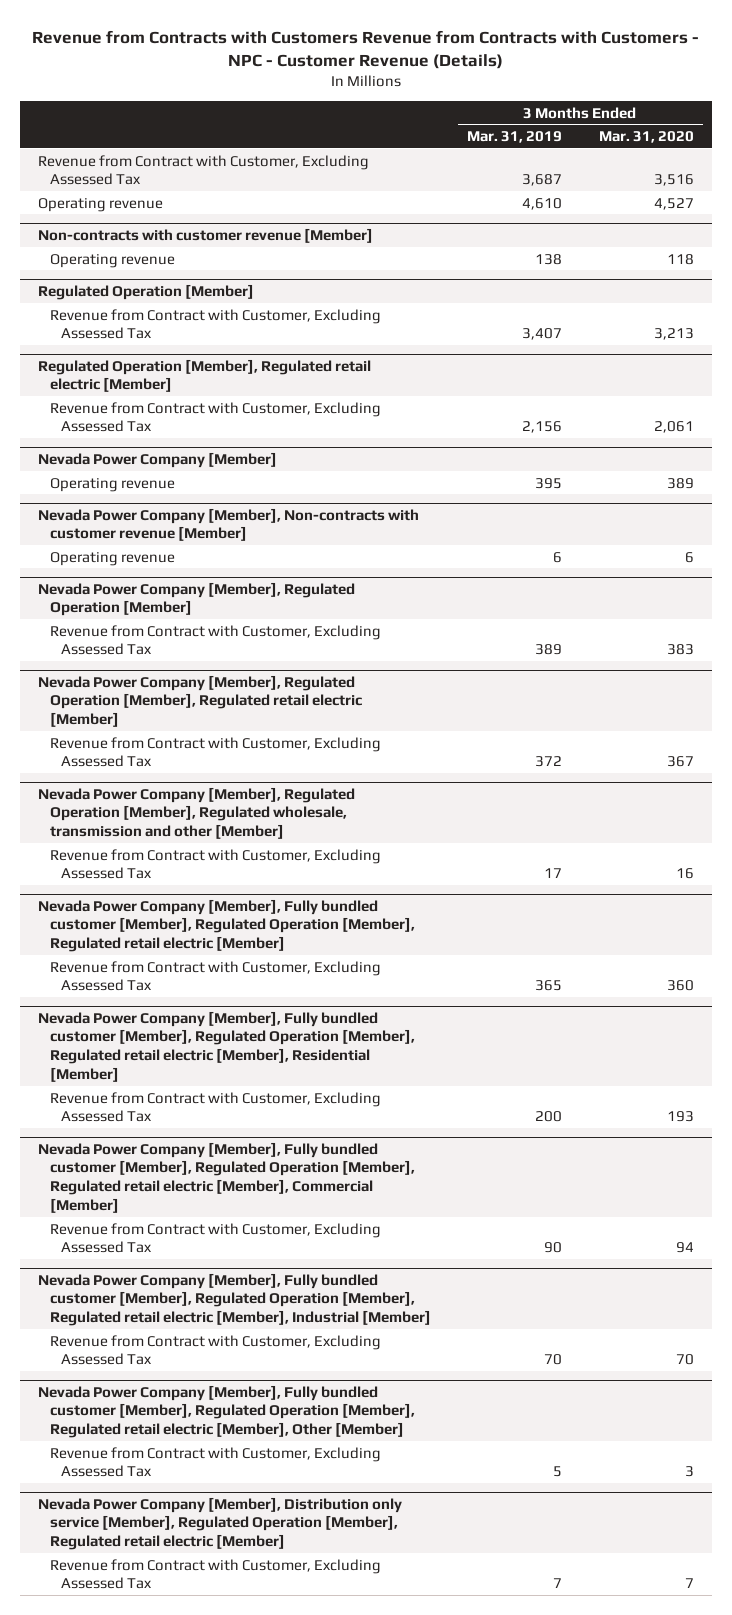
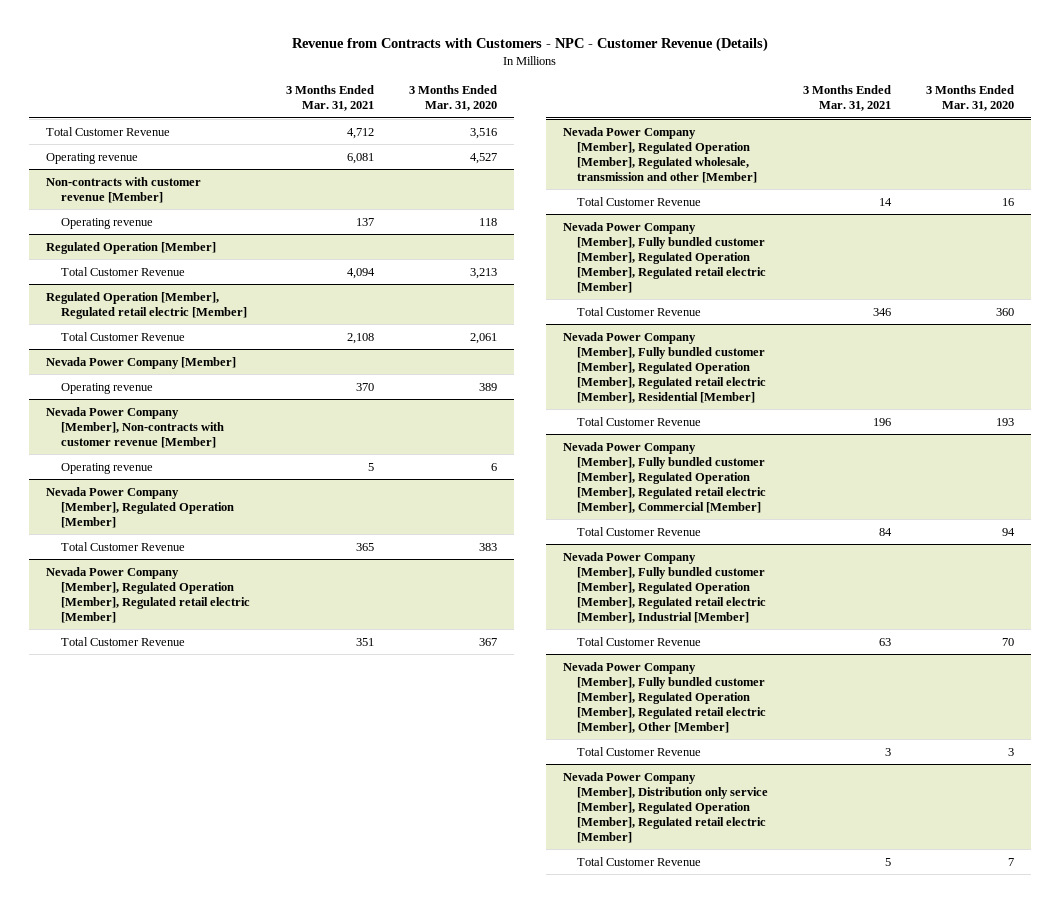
[31,29,699,69] Revenue from Contracts with Customers Revenue from Contracts with Customers - NPC - Customer Revenue (Details) -> [291,37,768,53] Revenue from Contracts with Customers - NPC - Customer Revenue (Details)
[467,130,563,143] Mar. 31, 2019 -> none
none -> [286,85,375,112] 3 Months Ended Mar. 31, 2021
[37,154,369,186] Revenue from Contract with Customer, Excluding Assessed Tax -> [46,126,171,136] Total Customer Revenue
[49,308,381,340] Revenue from Contract with Customer, Excluding Assessed Tax -> [60,266,185,276] Total Customer Revenue
[49,401,381,433] Revenue from Contract with Customer, Excluding Assessed Tax -> [60,331,185,341] Total Customer Revenue
[49,624,381,656] Revenue from Contract with Customer, Excluding Assessed Tax -> [60,541,185,551] Total Customer Revenue
[49,736,381,768] Revenue from Contract with Customer, Excluding Assessed Tax -> [60,636,185,646] Total Customer Revenue
[49,848,381,880] Revenue from Contract with Customer, Excluding Assessed Tax -> [577,196,702,206] Total Customer Revenue
[49,960,381,992] Revenue from Contract with Customer, Excluding Assessed Tax -> [577,306,702,316] Total Customer Revenue
[49,1091,381,1123] Revenue from Contract with Customer, Excluding Assessed Tax -> [577,416,702,426] Total Customer Revenue
[49,1222,381,1254] Revenue from Contract with Customer, Excluding Assessed Tax -> [577,526,702,536] Total Customer Revenue
[49,1334,381,1366] Revenue from Contract with Customer, Excluding Assessed Tax -> [577,636,702,646] Total Customer Revenue
[49,1446,381,1478] Revenue from Contract with Customer, Excluding Assessed Tax -> [577,746,702,756] Total Customer Revenue
[49,1558,381,1590] Revenue from Contract with Customer, Excluding Assessed Tax -> [577,856,702,866] Total Customer Revenue

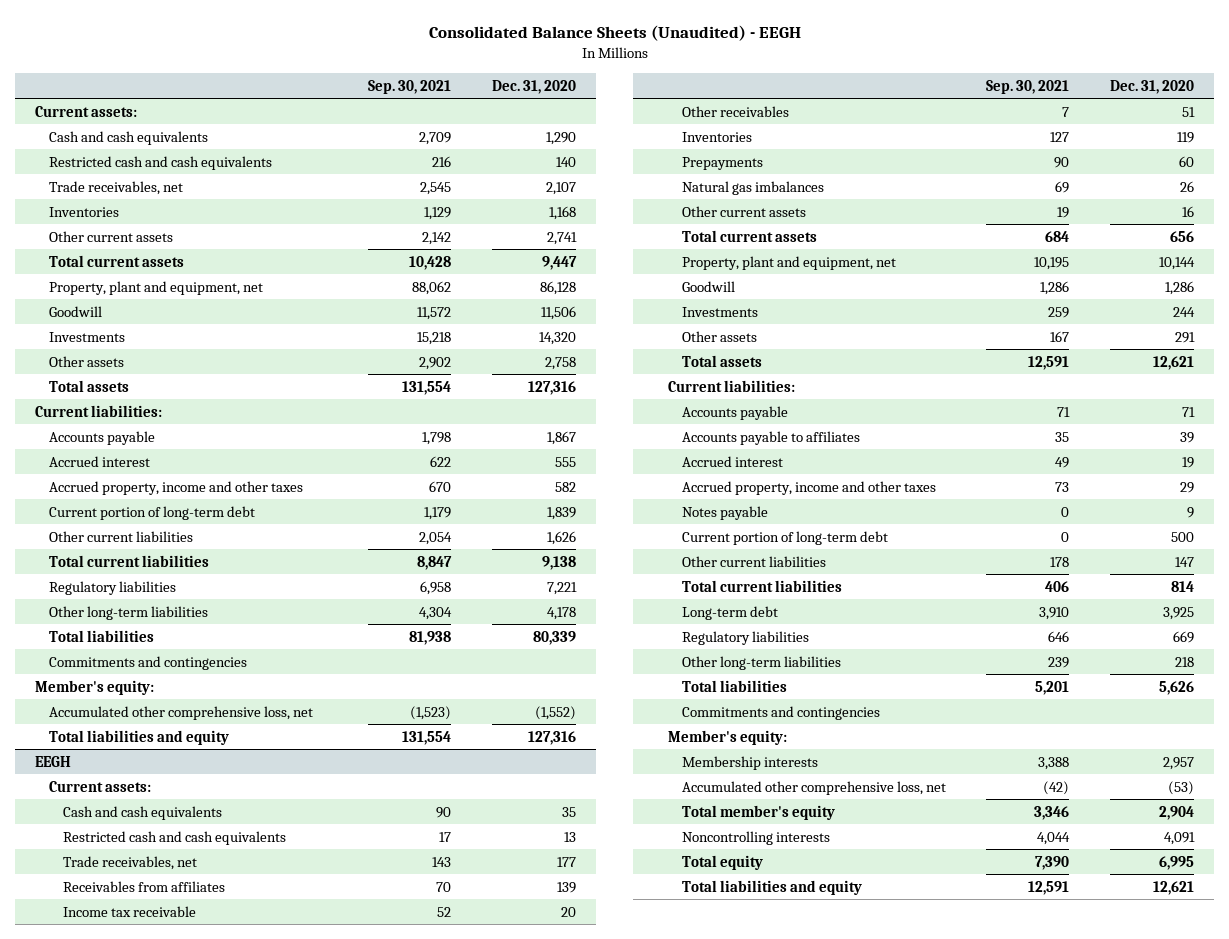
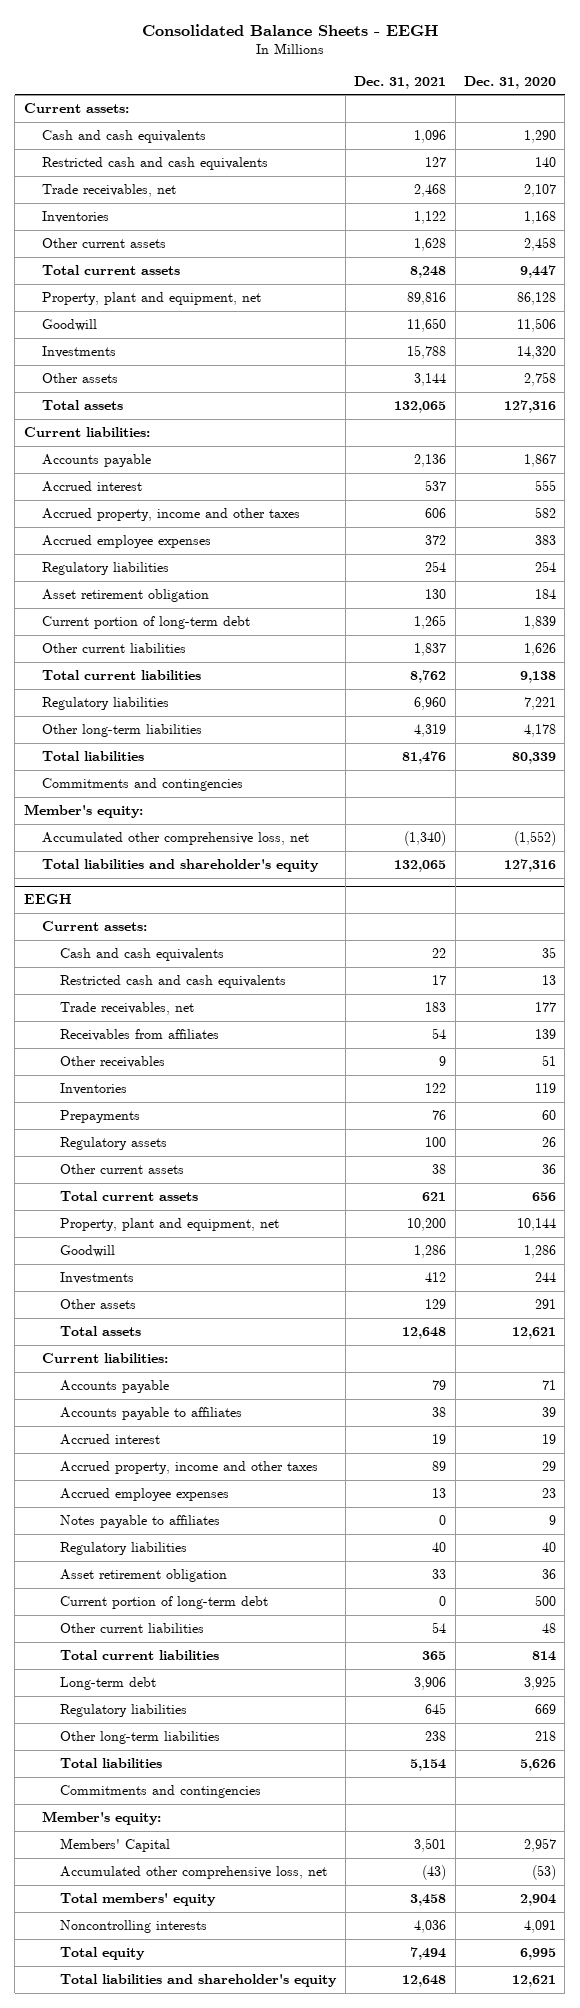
[428,24,801,41] Consolidated Balance Sheets (Unaudited) - EEGH -> [141,23,438,36] Consolidated Balance Sheets - EEGH
[368,79,452,94] Sep. 30, 2021 -> none
none -> [354,75,447,89] Dec. 31, 2021
[546,231,577,245] 2,741 -> [523,236,556,251] 2,458
none -> [42,534,212,548] Accrued employee expenses
none -> [42,561,170,575] Regulatory liabilities
none -> [42,588,210,602] Asset retirement obligation
[49,729,230,745] Total liabilities and equity -> [42,858,320,872] Total liabilities and shareholder's equity
[63,905,197,917] Income tax receivable -> none
[681,180,824,195] Natural gas imbalances -> none
none -> [60,1136,168,1150] Regulatory assets
[1182,205,1195,217] 16 -> [541,1163,556,1174] 36
none -> [60,1487,230,1501] Accrued employee expenses
[681,505,768,520] Notes payable -> [60,1514,221,1528] Notes payable to affiliates
none -> [60,1541,188,1555] Regulatory liabilities
none -> [60,1568,228,1582] Asset retirement obligation
[1175,556,1195,567] 147 -> [541,1622,556,1633] 48
[681,755,818,770] Membership interests -> [60,1837,171,1852] Members' Capital
[681,804,835,820] Total member's equity -> [60,1892,217,1906] Total members' equity
[681,879,862,895] Total liabilities and equity -> [60,1973,338,1987] Total liabilities and shareholder's equity

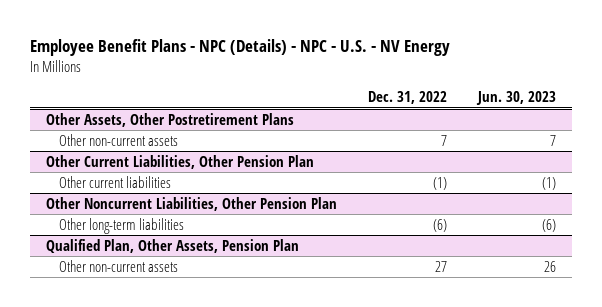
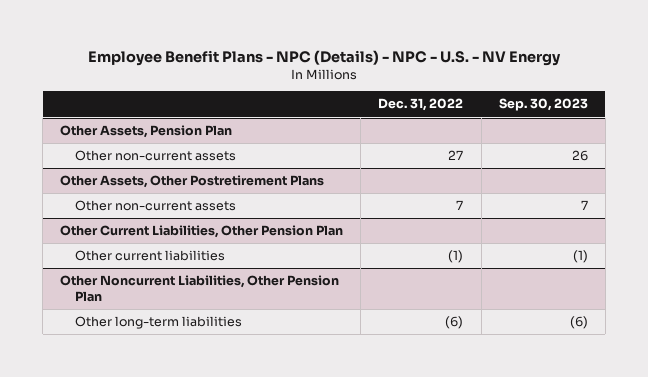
[476,90,557,105] Jun. 30, 2023 -> none
none -> [498,98,588,112] Sep. 30, 2023
none -> [60,125,233,139] Other Assets, Pension Plan
none -> [74,150,236,162] Other non-current assets
[45,238,299,253] Qualified Plan, Other Assets, Pension Plan -> none
[59,259,179,272] Other non-current assets -> none

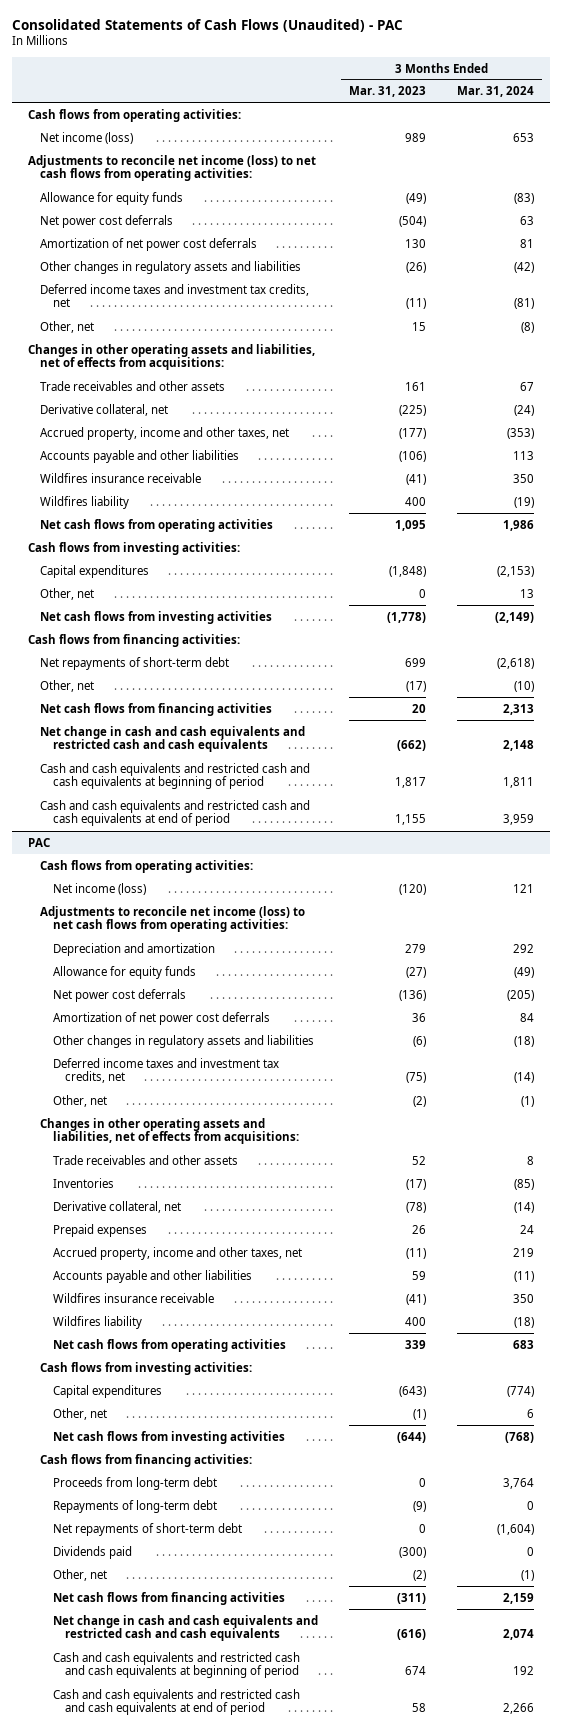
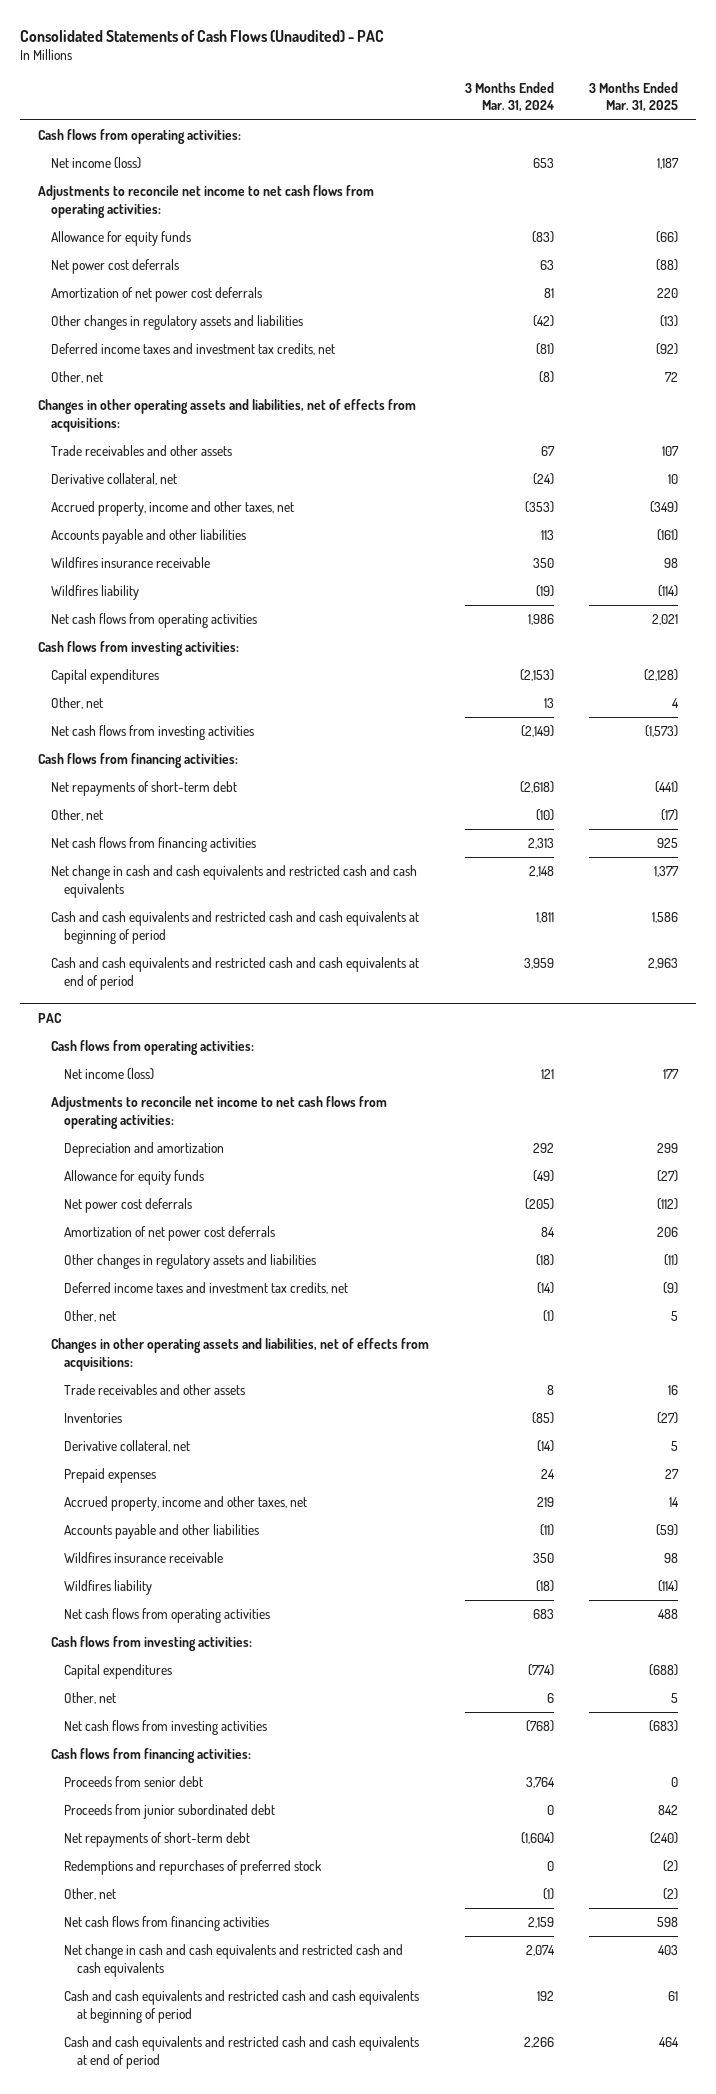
[348,86,426,98] Mar. 31, 2023 -> none
none -> [588,81,678,113] 3 Months Ended Mar. 31, 2025
[27,154,316,182] Adjustments to reconcile net income (loss) to net cash flows from operating activities: -> [38,185,375,218] Adjustments to reconcile net income to net cash flows from operating activities:
[40,905,306,933] Adjustments to reconcile net income (loss) to net cash flows from operating activities: -> [51,1096,388,1129] Adjustments to reconcile net income to net cash flows from operating activities:
[52,1499,217,1513] Repayments of long-term debt -> none
[52,1476,217,1490] Proceeds from long-term debt -> [64,1776,204,1788] Proceeds from senior debt
none -> [64,1804,276,1820] Proceeds from junior subordinated debt
[52,1545,132,1559] Dividends paid -> none
none -> [64,1860,323,1876] Redemptions and repurchases of preferred stock

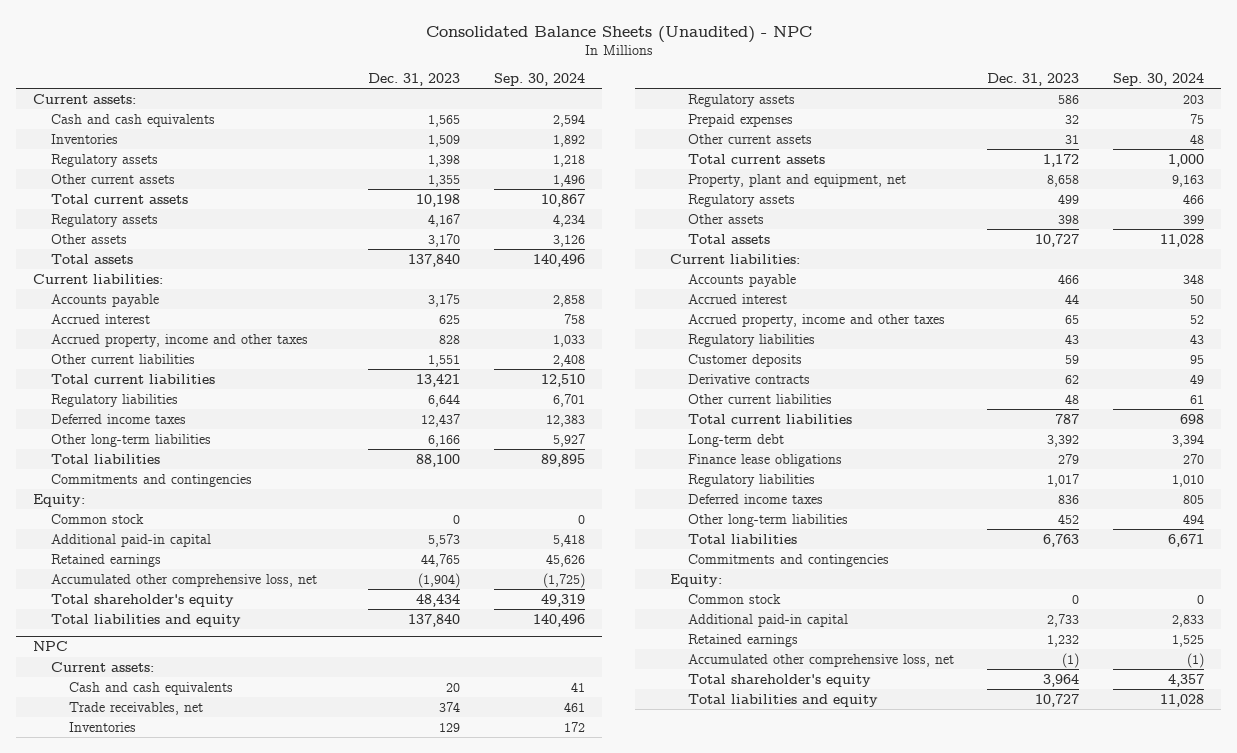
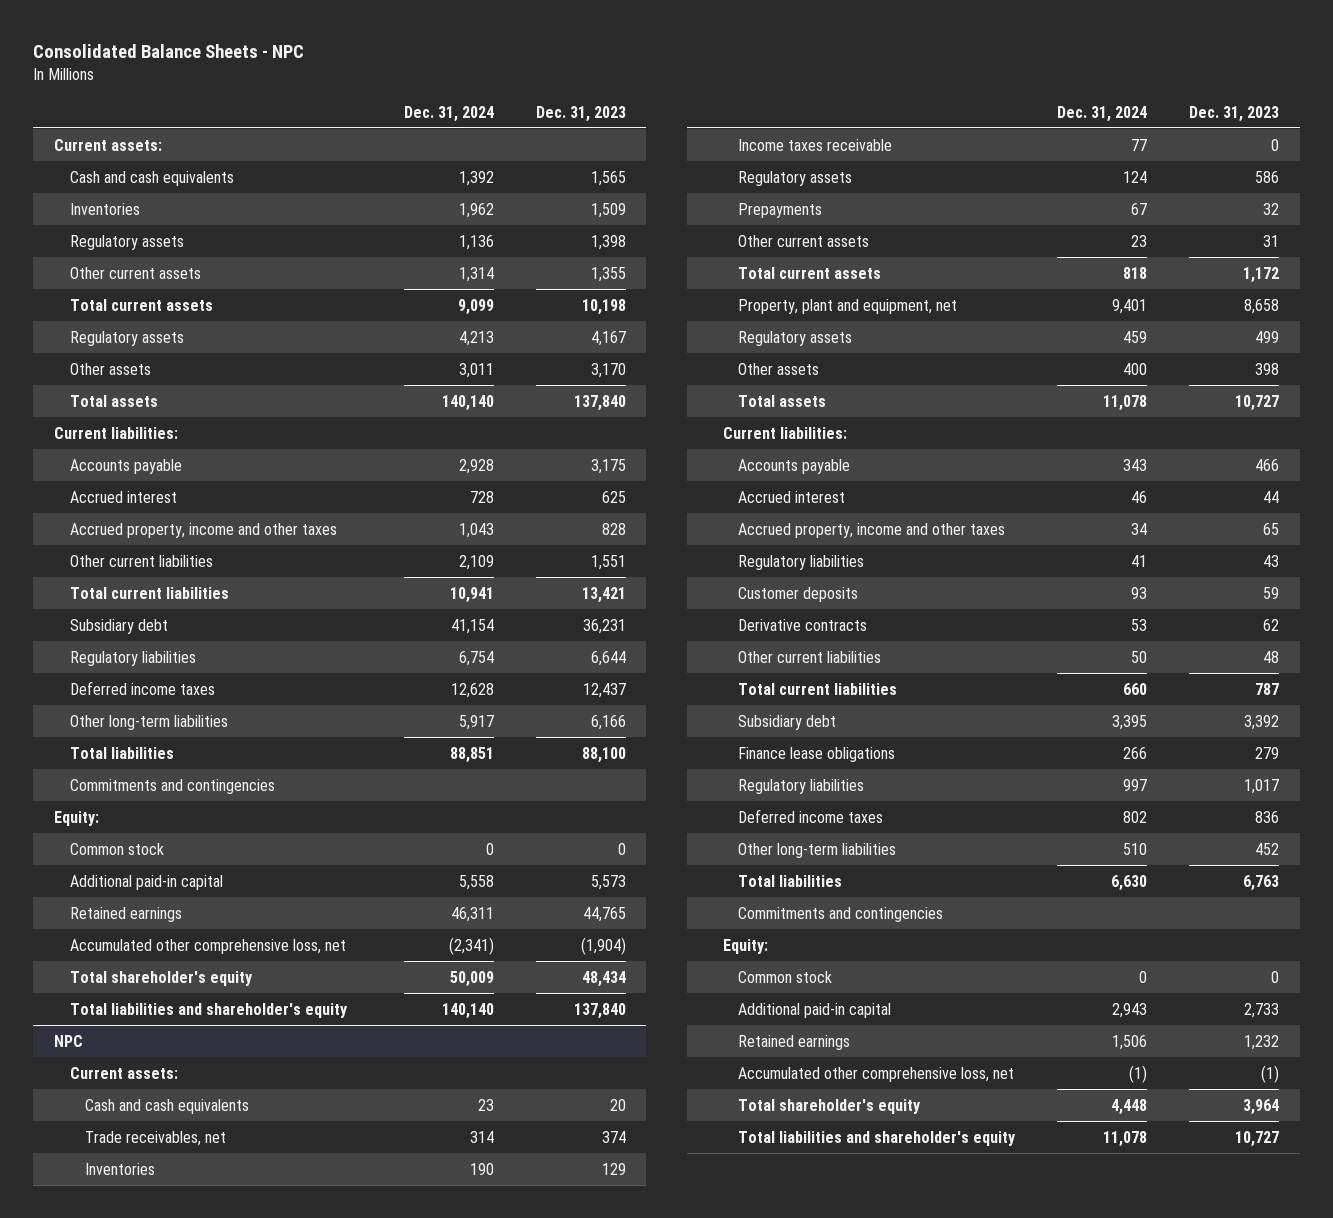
[425,26,812,44] Consolidated Balance Sheets (Unaudited) - NPC -> [33,44,305,59] Consolidated Balance Sheets - NPC
[493,73,585,87] Sep. 30, 2024 -> none
none -> [403,105,494,122] Dec. 31, 2024
none -> [69,618,168,634] Subsidiary debt
[50,613,241,627] Total liabilities and equity -> [69,1002,348,1018] Total liabilities and shareholder's equity
none -> [738,138,893,151] Income taxes receivable
[687,113,793,127] Prepaid expenses -> [738,202,823,218] Prepayments
[687,433,784,447] Long-term debt -> [738,714,837,730] Subsidiary debt
[687,693,878,707] Total liabilities and equity -> [738,1130,1017,1146] Total liabilities and shareholder's equity

